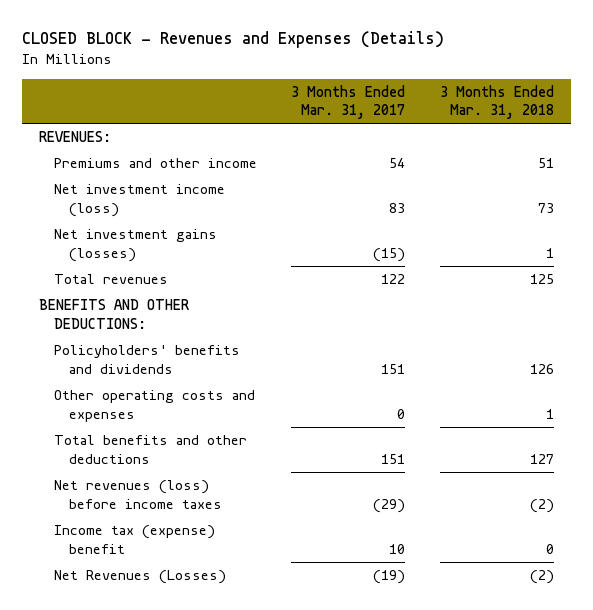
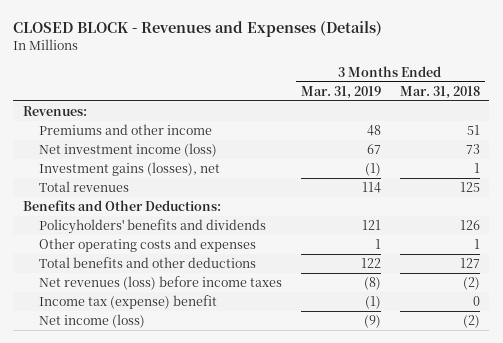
[291,84,406,120] 3 Months Ended Mar. 31, 2017 -> none
none -> [301,85,382,99] Mar. 31, 2019
[39,131,112,143] REVENUES: -> [22,106,87,117] Revenues:
[54,229,218,262] Net investment gains (losses) -> [39,162,221,177] Investment gains (losses), net
[39,299,190,329] BENEFITS AND OTHER DEDUCTIONS: -> [22,200,221,212] Benefits and Other Deductions:
[54,570,227,585] Net Revenues (Losses) -> [39,314,146,329] Net income (loss)

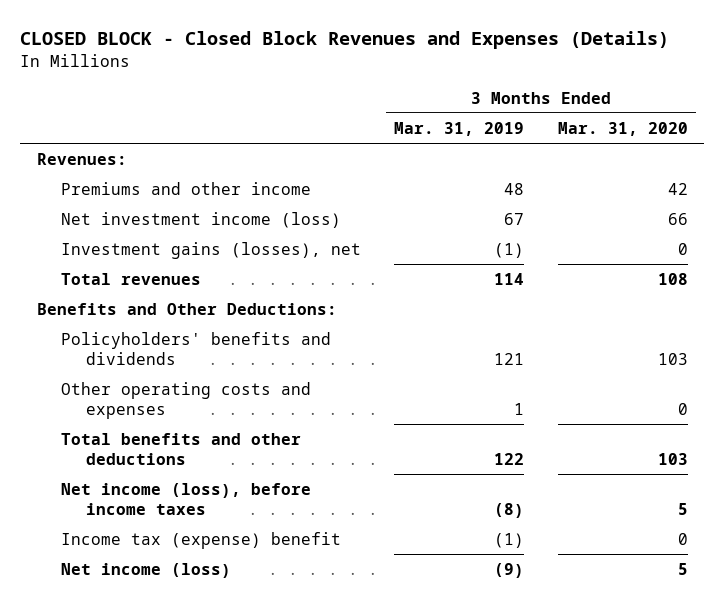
[13,20,383,37] CLOSED BLOCK - Revenues and Expenses (Details) -> [20,31,670,50] CLOSED BLOCK - Closed Block Revenues and Expenses (Details)
[399,85,480,99] Mar. 31, 2018 -> none
none -> [557,121,688,136] Mar. 31, 2020
[39,276,283,291] Net revenues (loss) before income taxes -> [61,482,312,515] Net income (loss), before income taxes

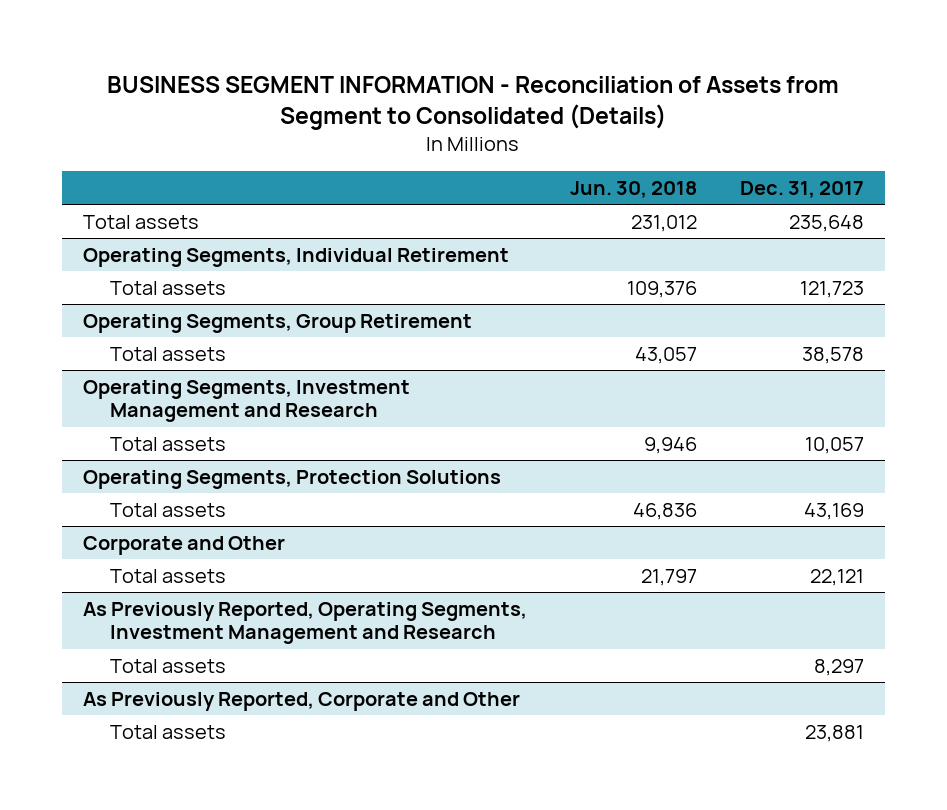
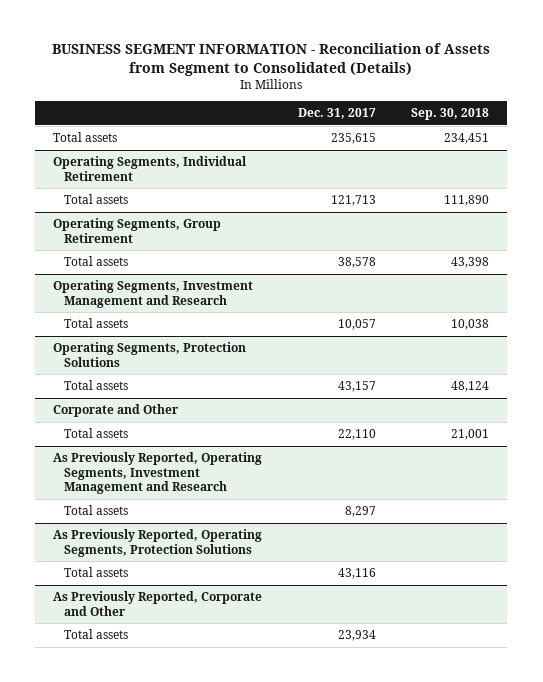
[569,181,697,199] Jun. 30, 2018 -> none
none -> [411,108,490,121] Sep. 30, 2018
[788,214,864,232] 235,648 -> [330,133,376,145] 235,615
[799,280,864,298] 121,723 -> [330,195,376,207] 121,713
[803,502,864,520] 43,169 -> [337,381,376,393] 43,157
[809,568,864,586] 22,121 -> [337,429,376,441] 22,110
none -> [53,529,263,557] As Previously Reported, Operating Segments, Protection Solutions
none -> [64,567,129,578] Total assets
[804,724,864,742] 23,881 -> [337,630,376,642] 23,934

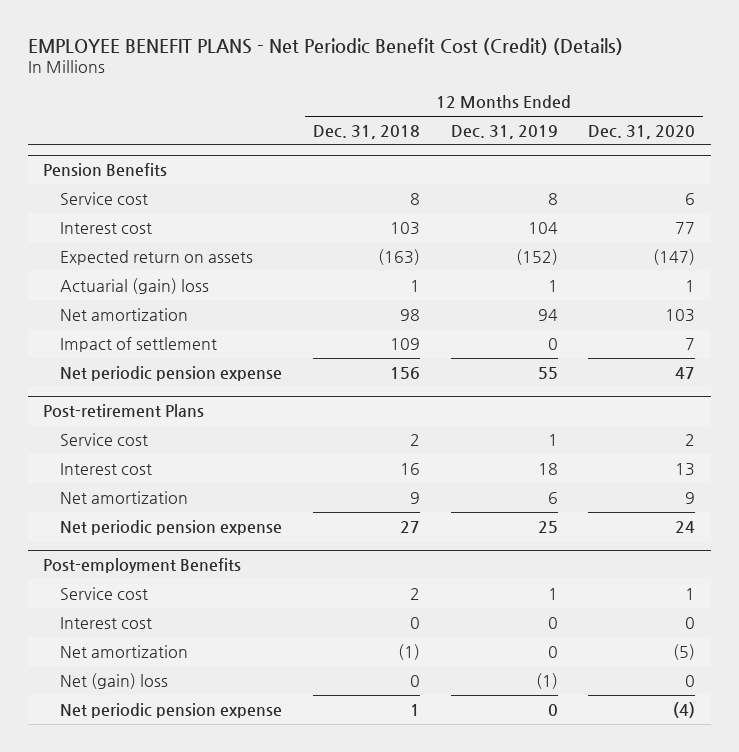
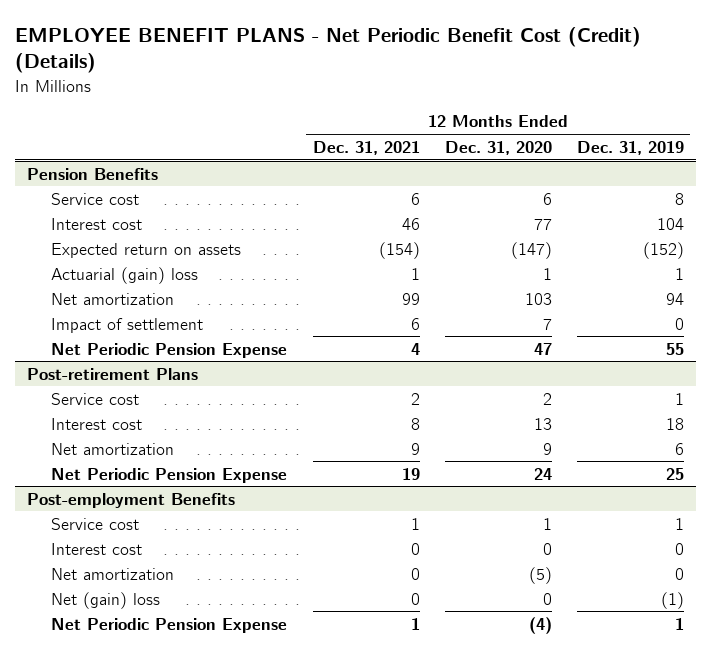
[312,124,420,139] Dec. 31, 2018 -> none
none -> [312,140,420,155] Dec. 31, 2021
[60,365,283,381] Net periodic pension expense -> [51,342,288,358] Net Periodic Pension Expense
[60,519,283,535] Net periodic pension expense -> [51,467,288,483] Net Periodic Pension Expense
[60,702,283,718] Net periodic pension expense -> [51,617,288,633] Net Periodic Pension Expense
[547,703,558,716] 0 -> [674,617,684,630] 1

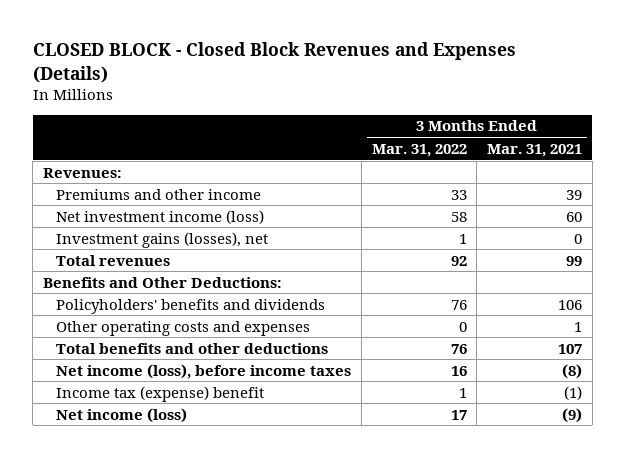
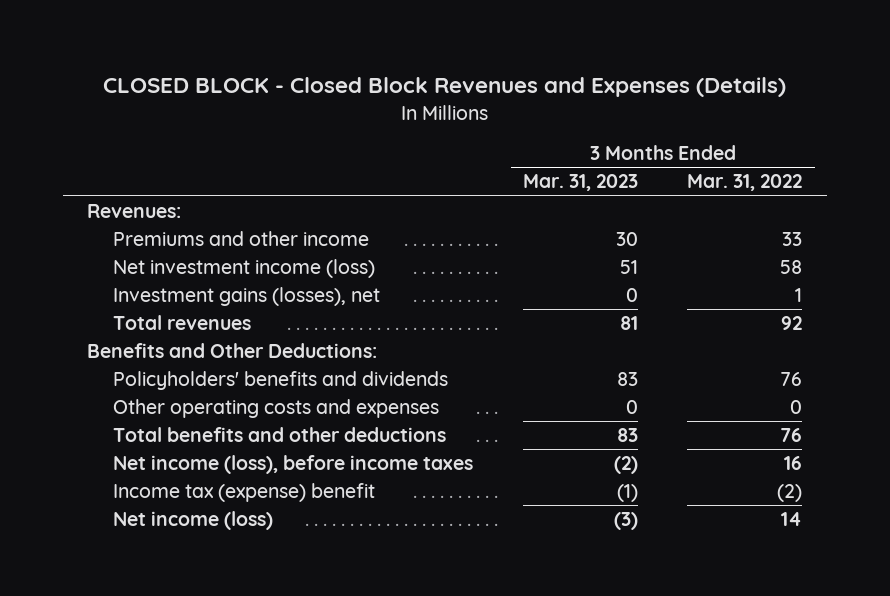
[487,143,583,157] Mar. 31, 2021 -> none
none -> [522,174,638,192] Mar. 31, 2023
[458,387,467,398] 1 -> [777,484,803,503] (2)
[450,409,467,420] 17 -> [781,512,803,527] 14

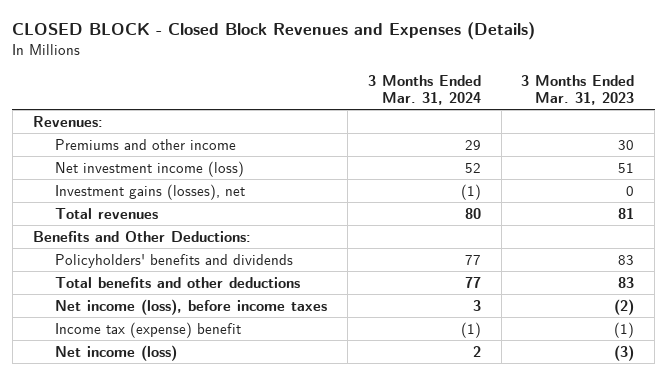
[687,174,803,192] Mar. 31, 2022 -> none
none -> [367,74,481,105] 3 Months Ended Mar. 31, 2024
[113,399,440,419] Other operating costs and expenses -> none

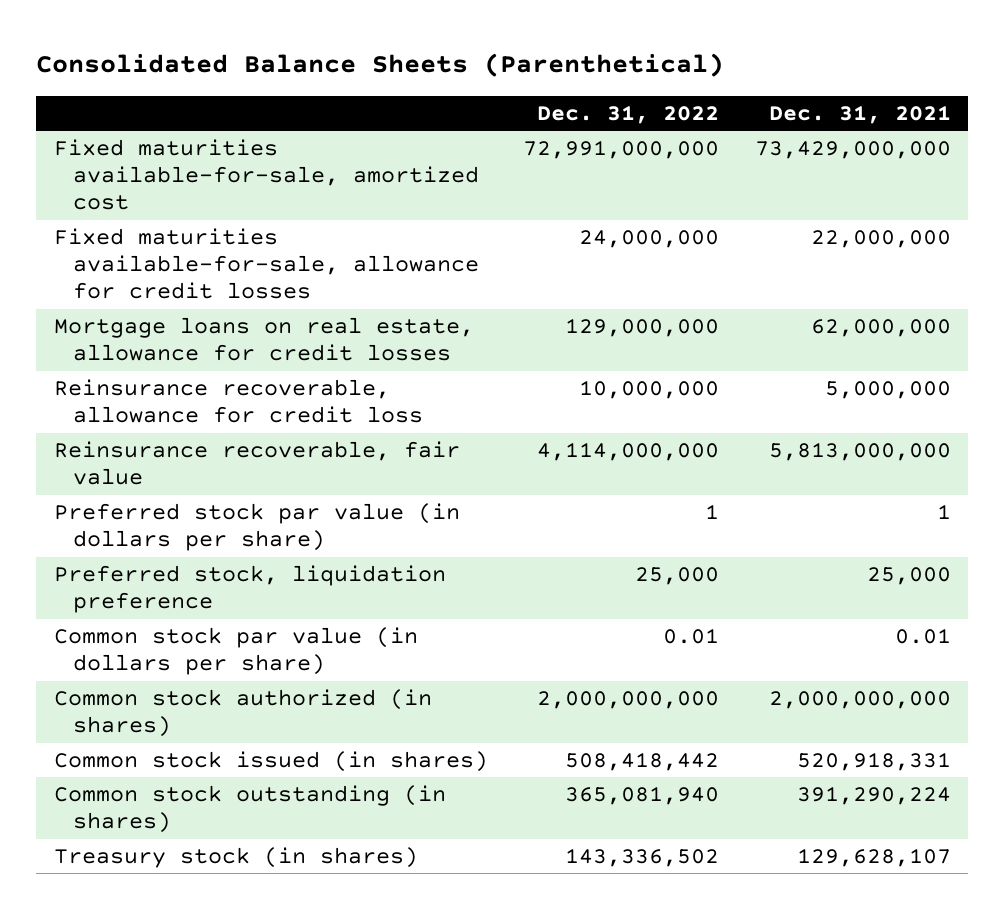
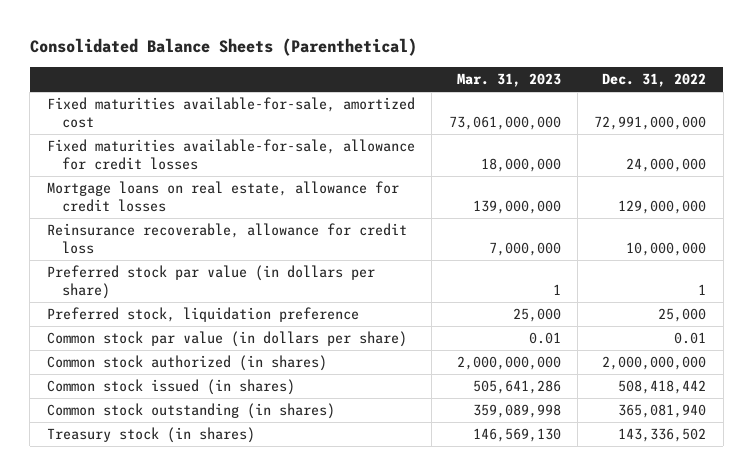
[768,104,951,124] Dec. 31, 2021 -> none
none -> [456,73,561,88] Mar. 31, 2023
[53,441,460,486] Reinsurance recoverable, fair value -> none

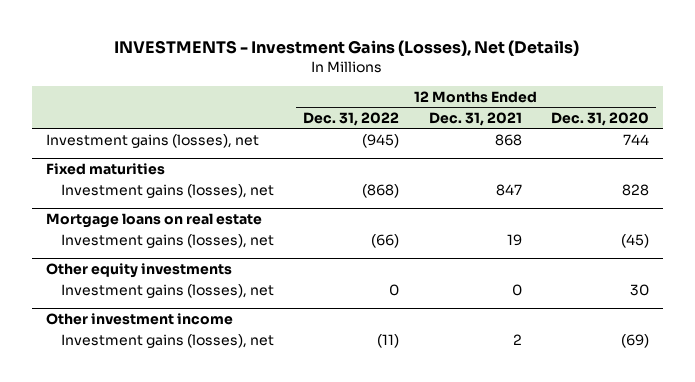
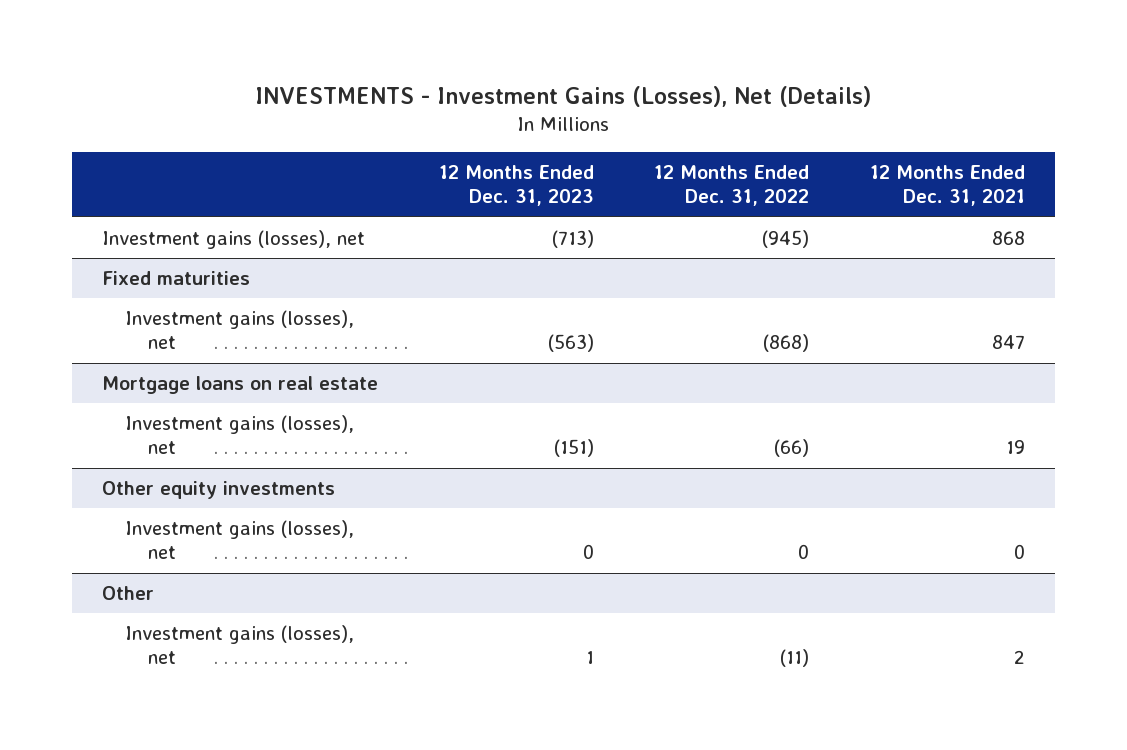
[550,111,649,126] Dec. 31, 2020 -> none
none -> [438,165,594,207] 12 Months Ended Dec. 31, 2023
[46,312,234,325] Other investment income -> [101,586,154,601] Other

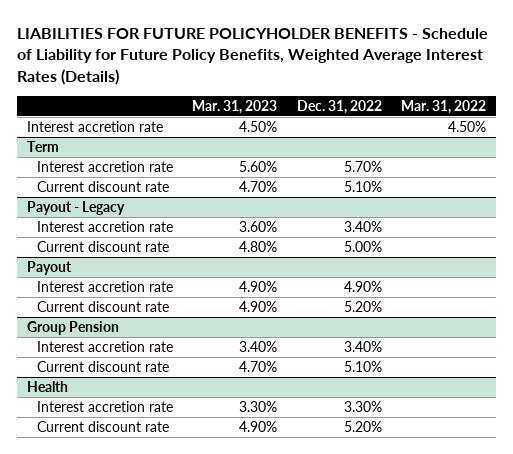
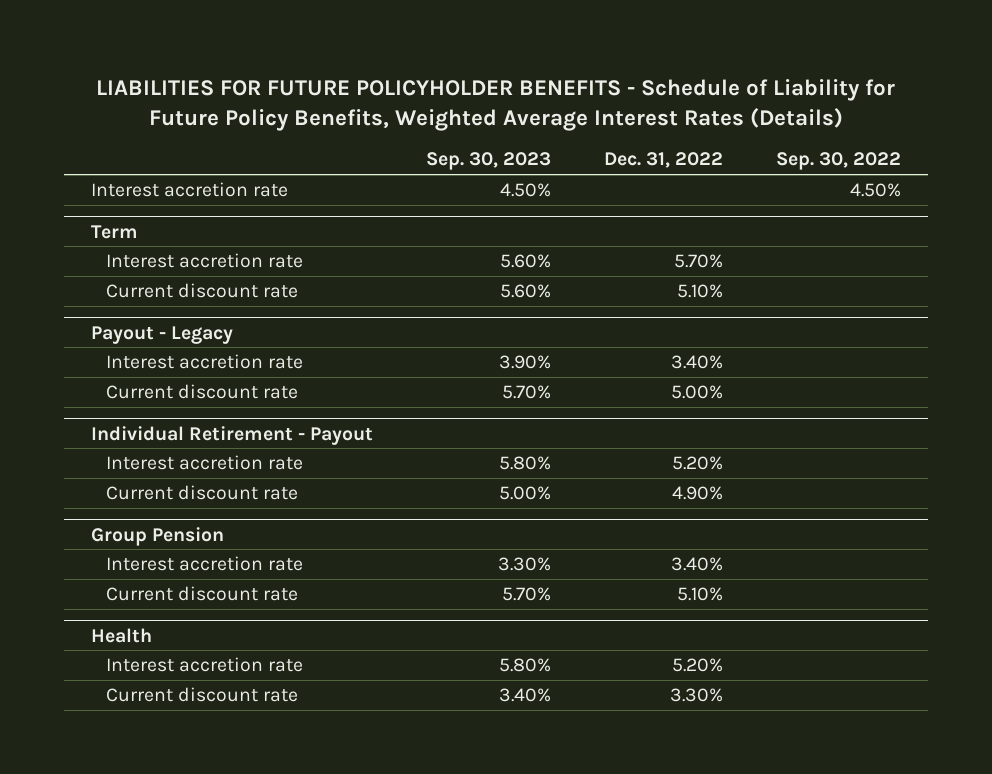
[192,99,278,114] Mar. 31, 2023 -> none
[401,99,487,114] Mar. 31, 2022 -> none
none -> [426,152,552,171] Sep. 30, 2023
none -> [776,152,902,171] Sep. 30, 2022
[26,260,72,275] Payout -> none
none -> [90,425,373,445] Individual Retirement - Payout
[343,280,382,292] 4.90% -> [672,455,724,470] 5.20%
[343,300,382,312] 5.20% -> [672,485,724,500] 4.90%
[343,400,382,412] 3.30% -> [672,657,724,672] 5.20%
[343,420,382,432] 5.20% -> [670,687,724,702] 3.30%

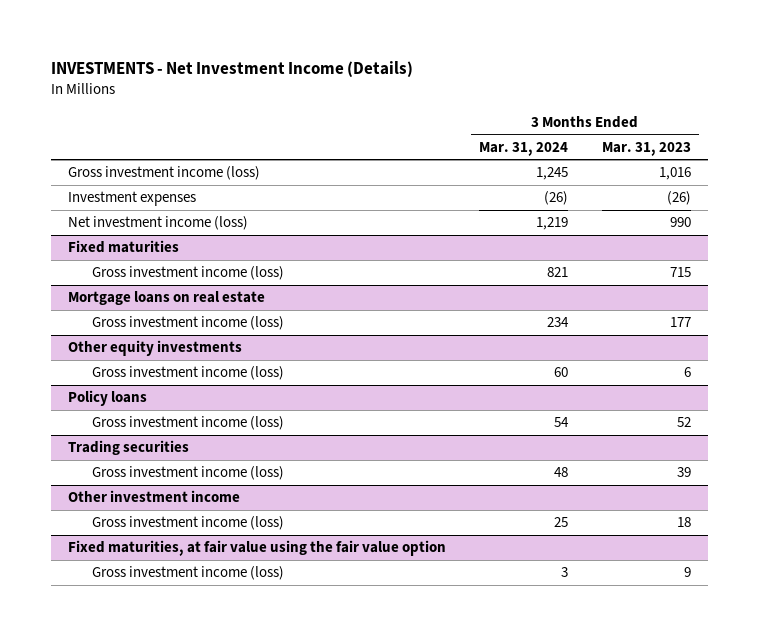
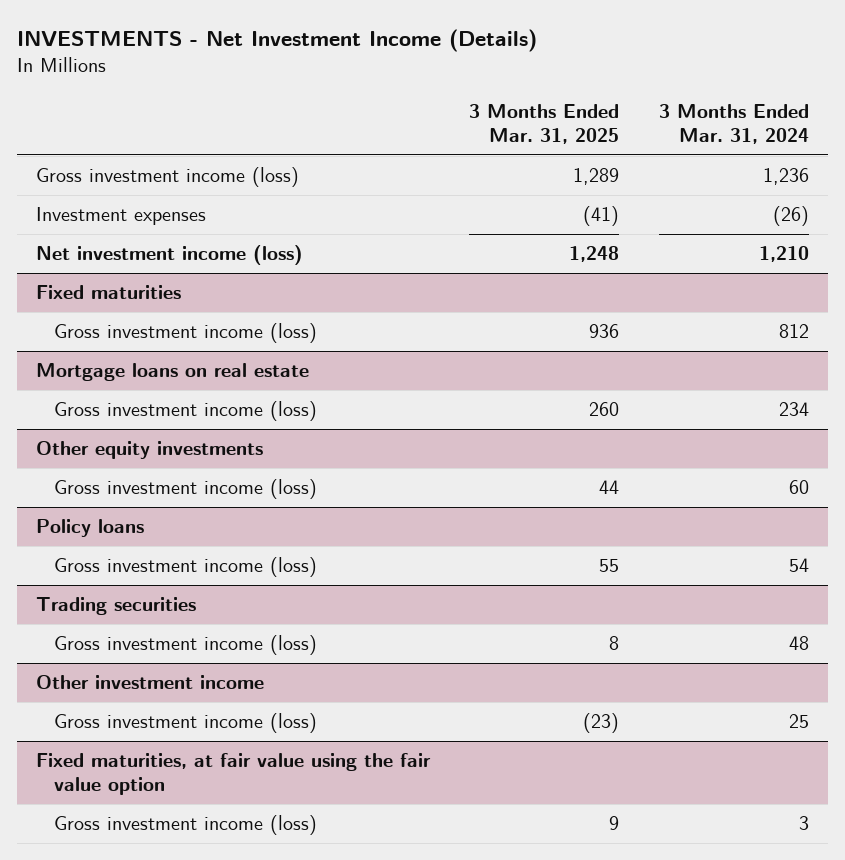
[601,141,691,156] Mar. 31, 2023 -> none
none -> [469,103,620,145] 3 Months Ended Mar. 31, 2025
[536,167,569,181] 1,245 -> [762,168,809,186] 1,236
[536,217,569,231] 1,219 -> [758,246,809,263] 1,210
[547,267,569,278] 821 -> [778,324,809,339] 812

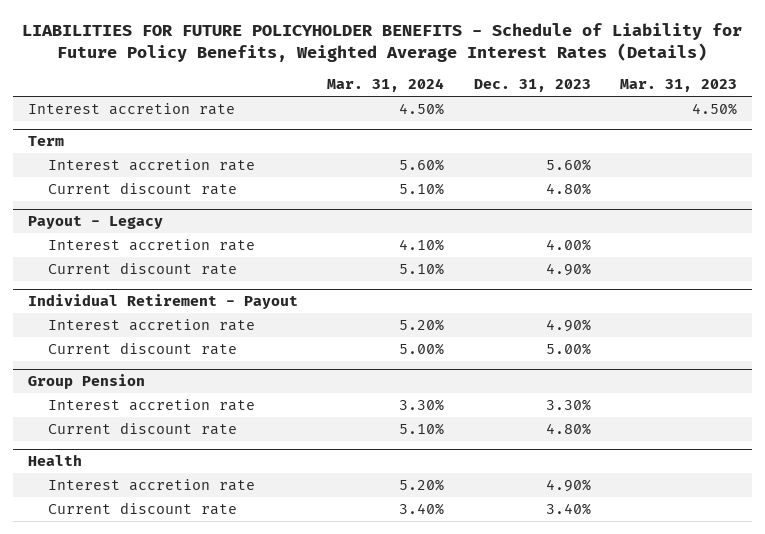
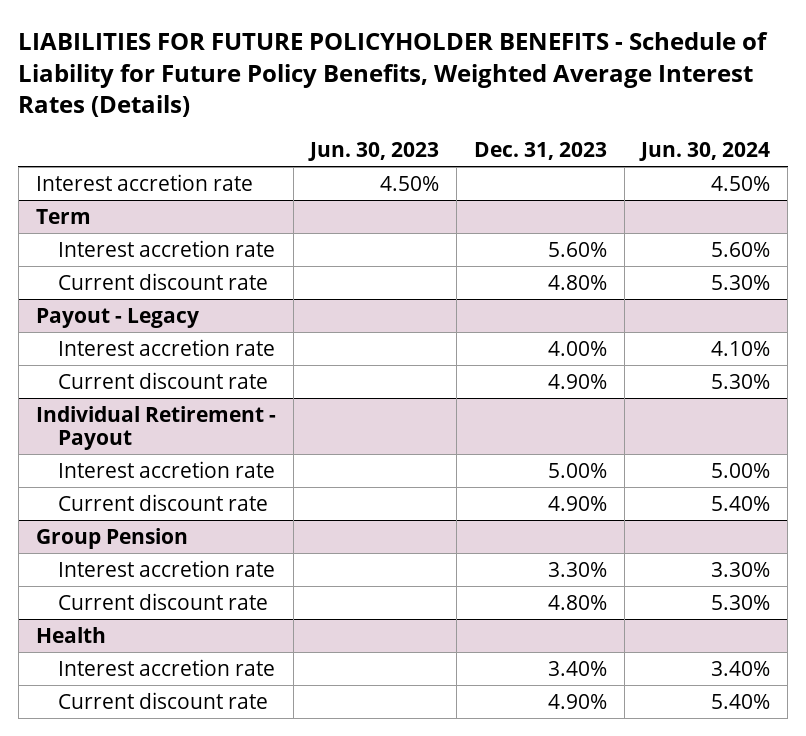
[327,78,445,93] Mar. 31, 2024 -> none
[619,79,737,93] Mar. 31, 2023 -> none
none -> [308,142,440,162] Jun. 30, 2023
none -> [639,142,771,162] Jun. 30, 2024
[545,319,591,333] 4.90% -> [547,462,607,478] 5.00%
[545,343,591,356] 5.00% -> [547,495,607,511] 4.90%
[545,479,591,493] 4.90% -> [547,660,607,676] 3.40%
[545,503,591,516] 3.40% -> [547,693,607,709] 4.90%

